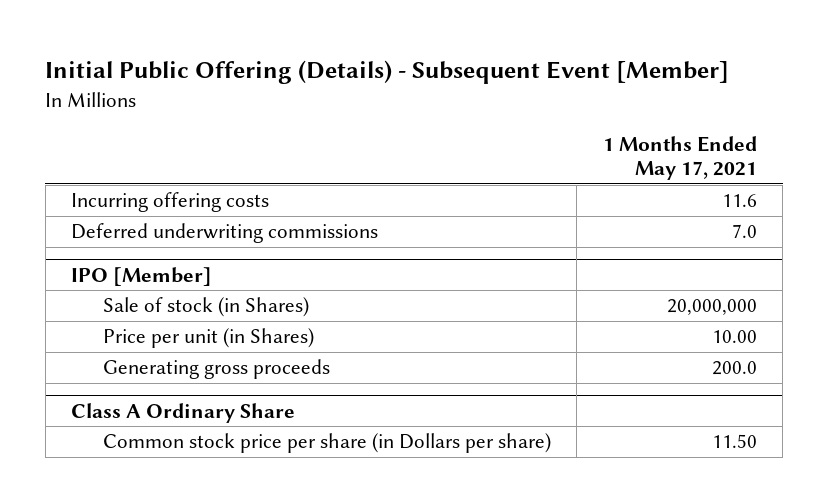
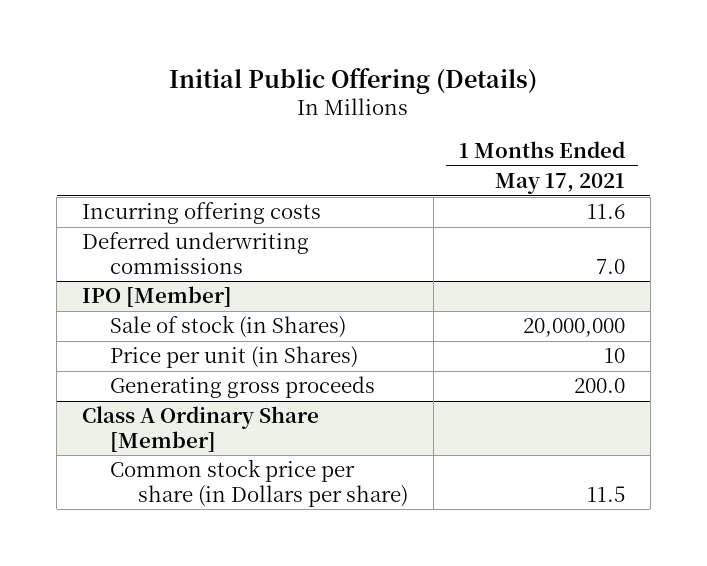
[45,60,730,85] Initial Public Offering (Details) - Subsequent Event [Member] -> [169,67,538,94] Initial Public Offering (Details)
[711,330,757,344] 10.00 -> [603,348,625,364] 10
[71,402,296,423] Class A Ordinary Share -> [82,406,320,452] Class A Ordinary Share [Member]
[711,434,757,449] 11.50 -> [586,485,625,502] 11.5

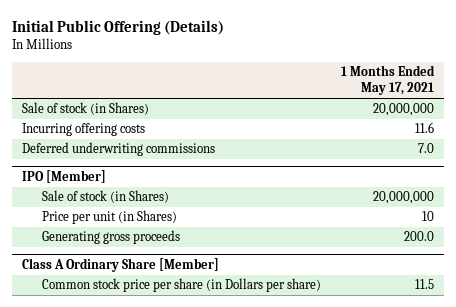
none -> [22,102,150,116] Sale of stock (in Shares)

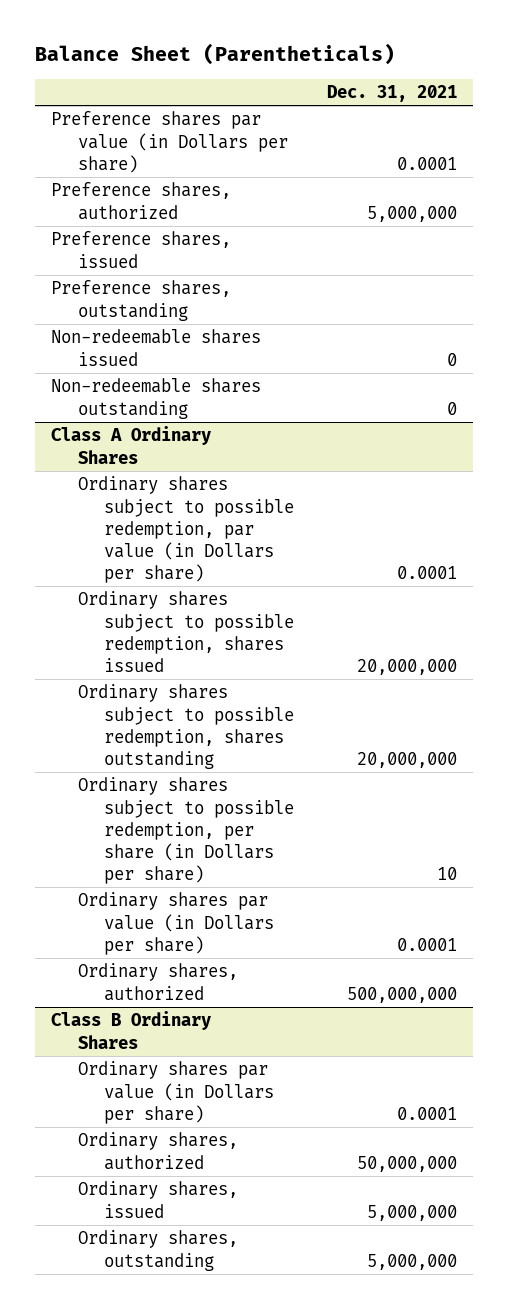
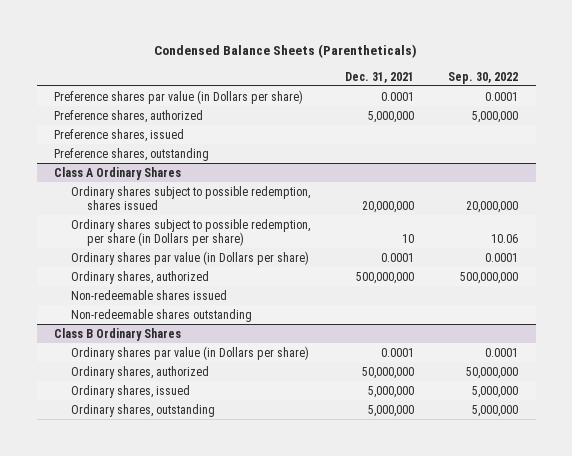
[34,43,395,66] Balance Sheet (Parentheticals) -> [154,44,418,59] Condensed Balance Sheets (Parentheticals)
none -> [448,71,519,84] Sep. 30, 2022
[51,329,262,366] Non-redeemable shares issued -> none
[51,378,262,419] Non-redeemable shares outstanding -> none
[77,476,295,583] Ordinary shares subject to possible redemption, par value (in Dollars per share) -> none
[77,684,295,769] Ordinary shares subject to possible redemption, shares outstanding -> none
none -> [70,289,227,300] Non-redeemable shares issued
none -> [70,308,252,322] Non-redeemable shares outstanding

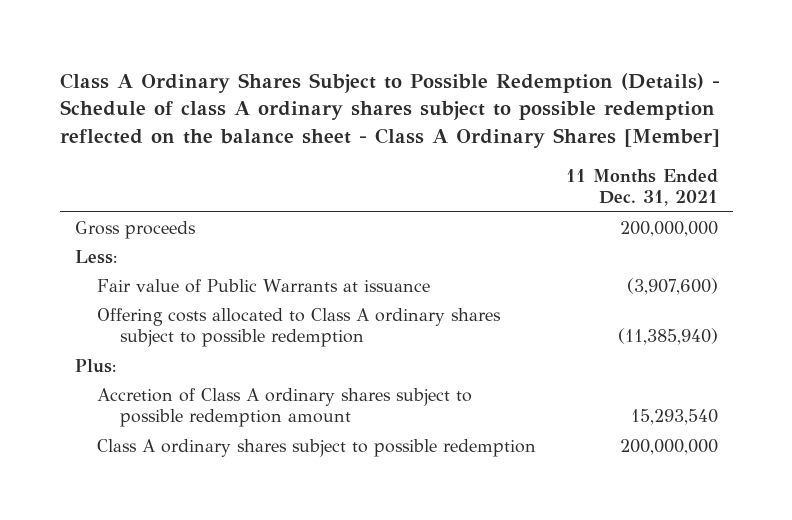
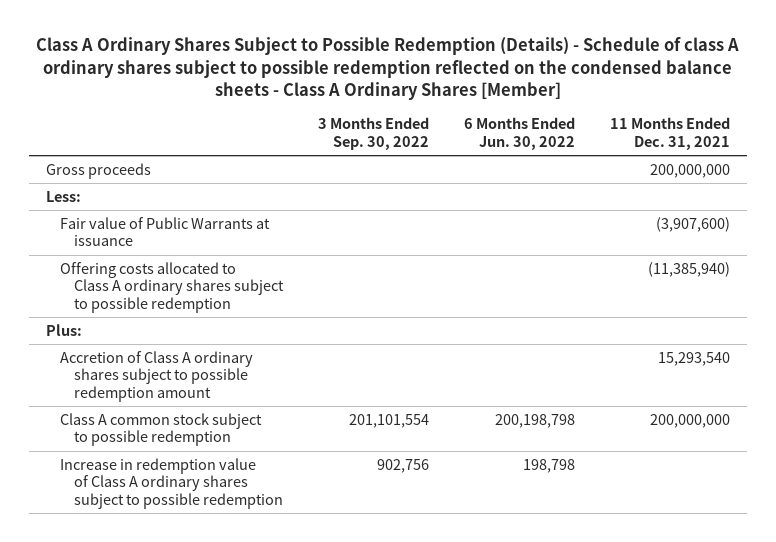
[59,72,720,149] Class A Ordinary Shares Subject to Possible Redemption (Details) - Schedule of class A ordinary shares subject to possible redemption reflected on the balance sheet - Class A Ordinary Shares [Member] -> [36,37,740,101] Class A Ordinary Shares Subject to Possible Redemption (Details) - Schedule of class A ordinary shares subject to possible redemption reflected on the condensed balance sheets - Class A Ordinary Shares [Member]
none -> [318,117,430,151] 3 Months Ended Sep. 30, 2022
none -> [464,117,576,151] 6 Months Ended Jun. 30, 2022
[97,438,537,457] Class A ordinary shares subject to possible redemption -> [60,412,263,447] Class A common stock subject to possible redemption
none -> [60,457,284,510] Increase in redemption value of Class A ordinary shares subject to possible redemption

